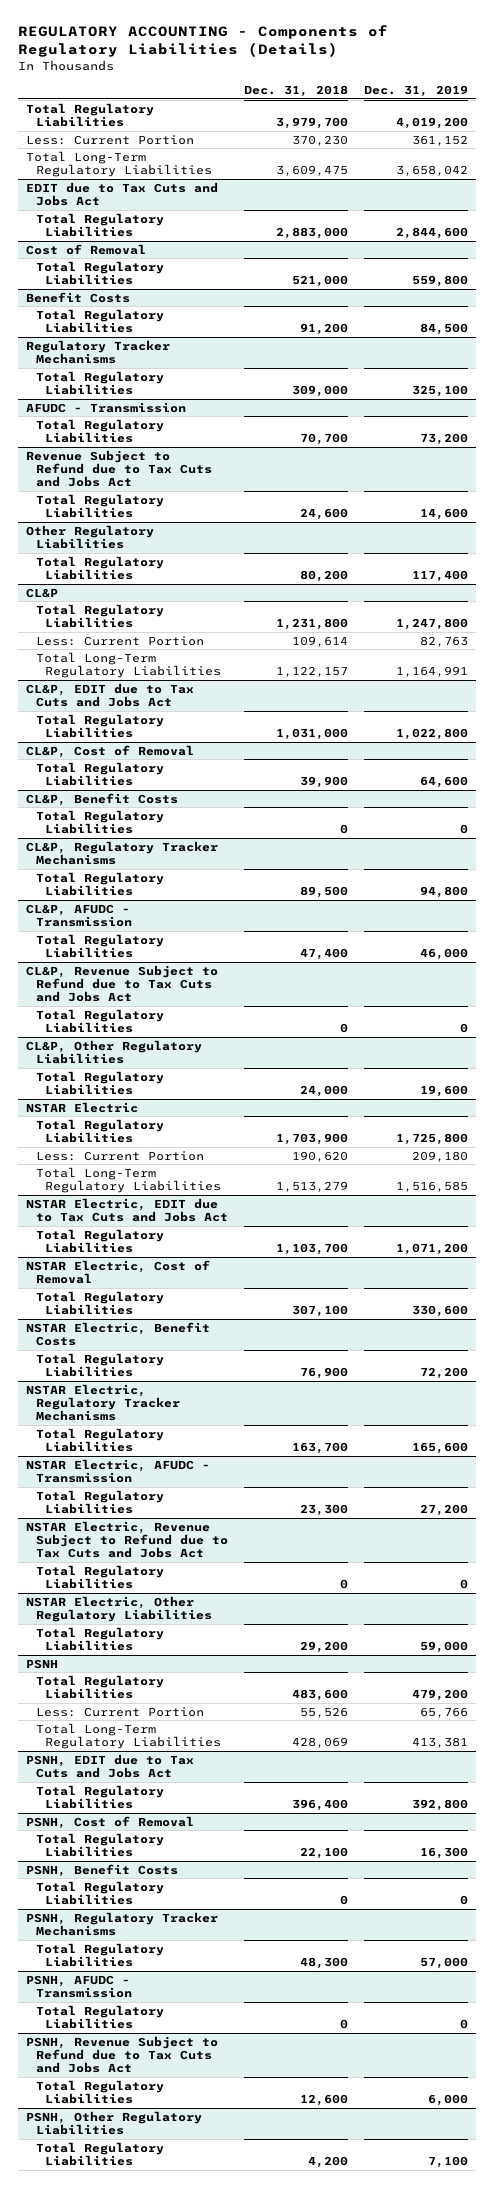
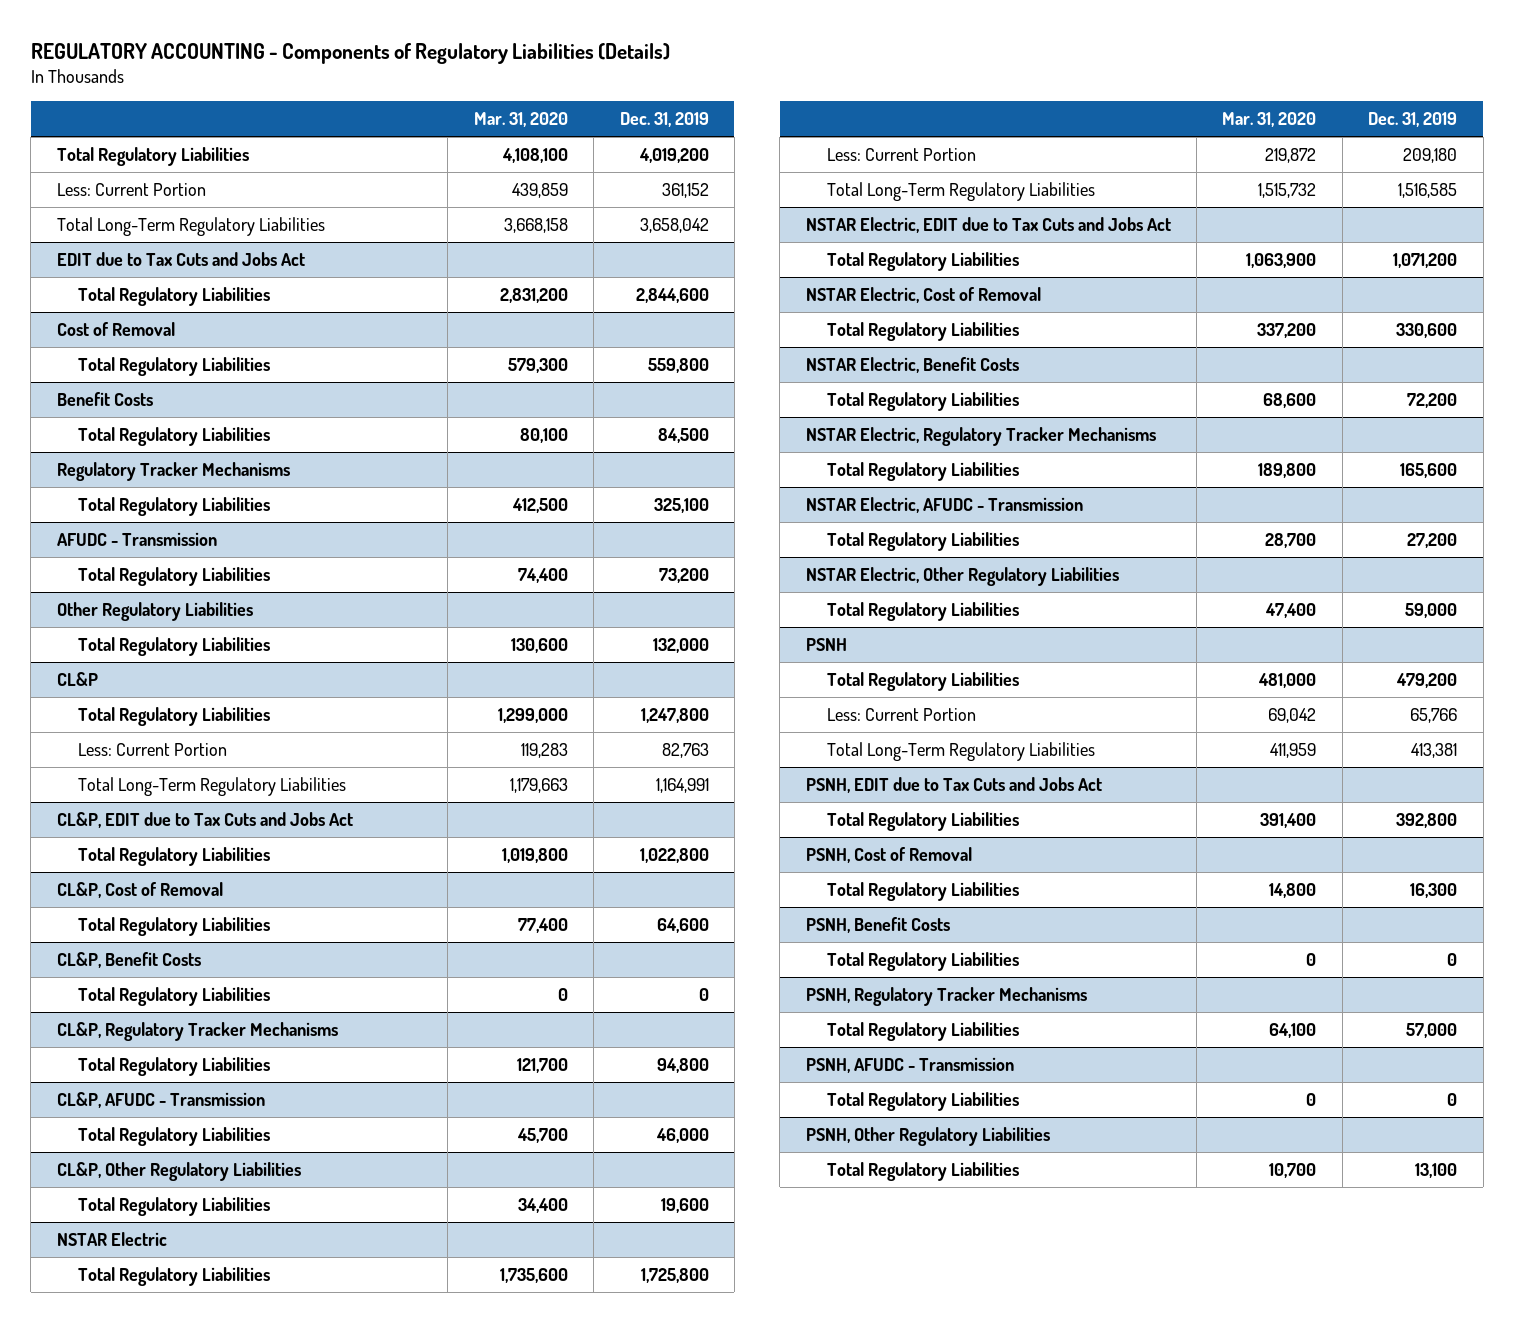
[243,85,348,98] Dec. 31, 2018 -> none
none -> [473,112,568,128] Mar. 31, 2020
[26,449,212,488] Revenue Subject to Refund due to Tax Cuts and Jobs Act -> none
[35,493,164,518] Total Regulatory Liabilities -> none
[411,569,468,582] 117,400 -> [652,638,709,654] 132,000
[26,964,219,1003] CL&P, Revenue Subject to Refund due to Tax Cuts and Jobs Act -> none
[35,1008,164,1033] Total Regulatory Liabilities -> none
[26,1520,228,1559] NSTAR Electric, Revenue Subject to Refund due to Tax Cuts and Jobs Act -> none
[35,1564,164,1589] Total Regulatory Liabilities -> none
[26,2035,219,2074] PSNH, Revenue Subject to Refund due to Tax Cuts and Jobs Act -> none
[35,2079,164,2104] Total Regulatory Liabilities -> none
[427,2155,468,2168] 7,100 -> [1415,1163,1458,1179] 13,100

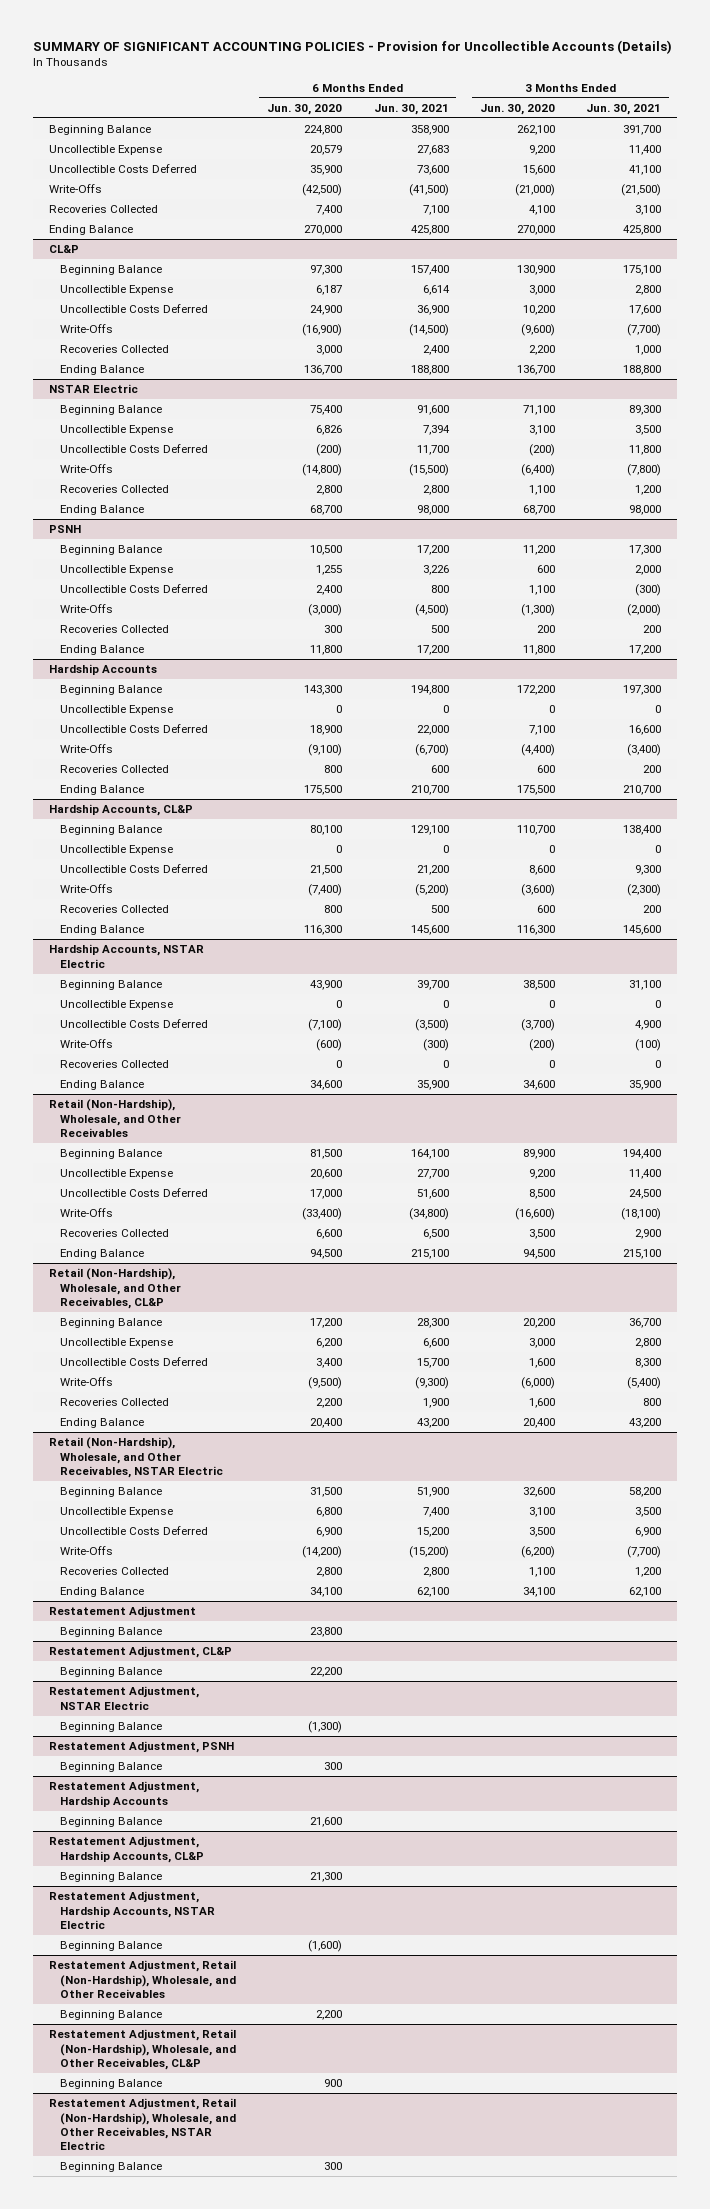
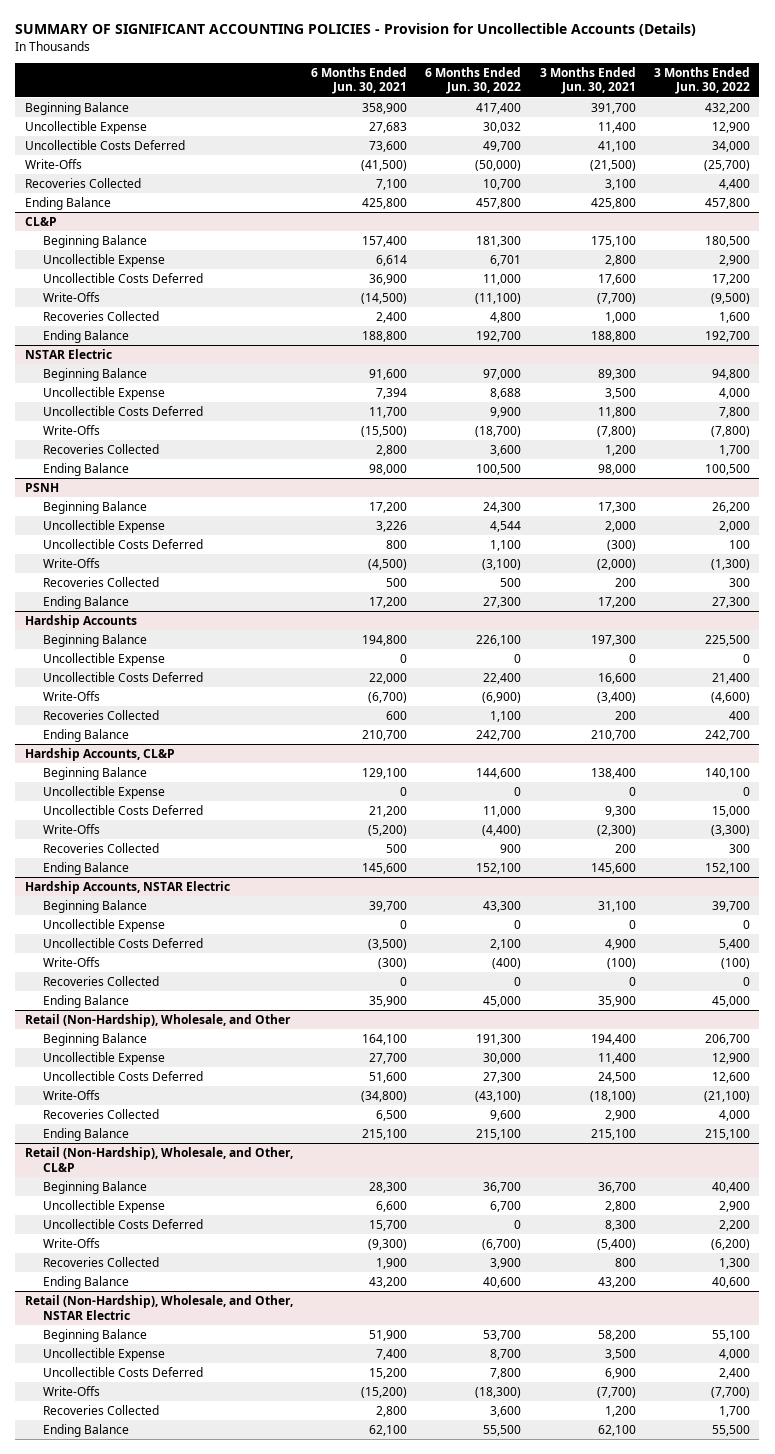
[267,103,343,115] Jun. 30, 2020 -> none
[479,103,555,115] Jun. 30, 2020 -> none
none -> [425,66,522,95] 6 Months Ended Jun. 30, 2022
none -> [654,66,751,95] 3 Months Ended Jun. 30, 2022
[48,1099,181,1137] Retail (Non-Hardship), Wholesale, and Other Receivables -> [24,1013,291,1027] Retail (Non-Hardship), Wholesale, and Other
[48,1268,181,1309] Retail (Non-Hardship), Wholesale, and Other Receivables, CL&P -> [24,1146,293,1172] Retail (Non-Hardship), Wholesale, and Other, CL&P
[48,1437,223,1478] Retail (Non-Hardship), Wholesale, and Other Receivables, NSTAR Electric -> [24,1294,293,1320] Retail (Non-Hardship), Wholesale, and Other, NSTAR Electric
[48,1606,196,1618] Restatement Adjustment -> none
[59,1627,162,1638] Beginning Balance -> none
[48,1646,232,1659] Restatement Adjustment, CL&P -> none
[59,1667,162,1678] Beginning Balance -> none
[48,1686,199,1710] Restatement Adjustment, NSTAR Electric -> none
[59,1722,162,1733] Beginning Balance -> none
[48,1741,234,1754] Restatement Adjustment, PSNH -> none
[59,1762,162,1773] Beginning Balance -> none
[48,1781,199,1807] Restatement Adjustment, Hardship Accounts -> none
[59,1817,162,1828] Beginning Balance -> none
[48,1836,204,1863] Restatement Adjustment, Hardship Accounts, CL&P -> none
[59,1872,162,1883] Beginning Balance -> none
[48,1891,215,1929] Restatement Adjustment, Hardship Accounts, NSTAR Electric -> none
[59,1941,162,1952] Beginning Balance -> none
[48,1960,236,1998] Restatement Adjustment, Retail (Non-Hardship), Wholesale, and Other Receivables -> none
[59,2010,162,2021] Beginning Balance -> none
[48,2029,236,2070] Restatement Adjustment, Retail (Non-Hardship), Wholesale, and Other Receivables, CL&P -> none
[59,2079,162,2090] Beginning Balance -> none
[48,2098,236,2151] Restatement Adjustment, Retail (Non-Hardship), Wholesale, and Other Receivables, NSTAR Electric -> none
[59,2162,162,2173] Beginning Balance -> none

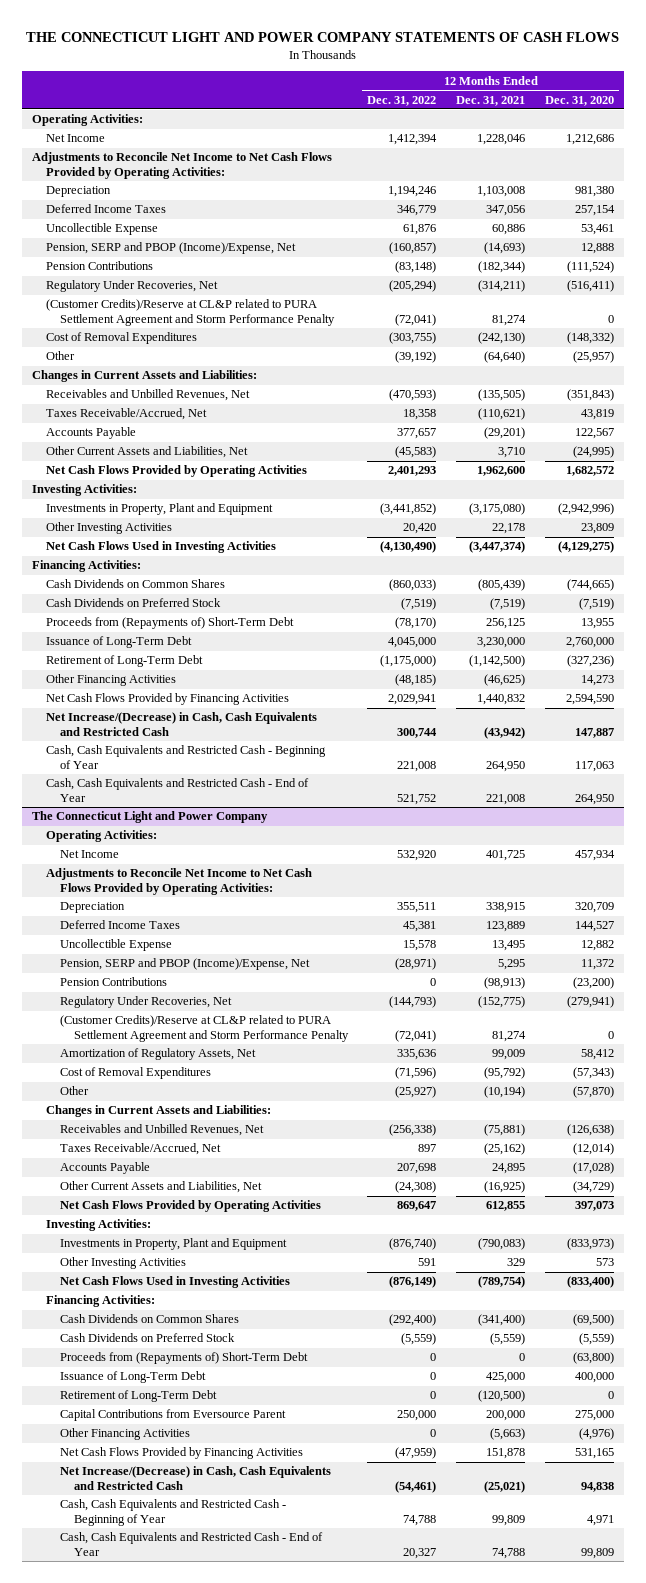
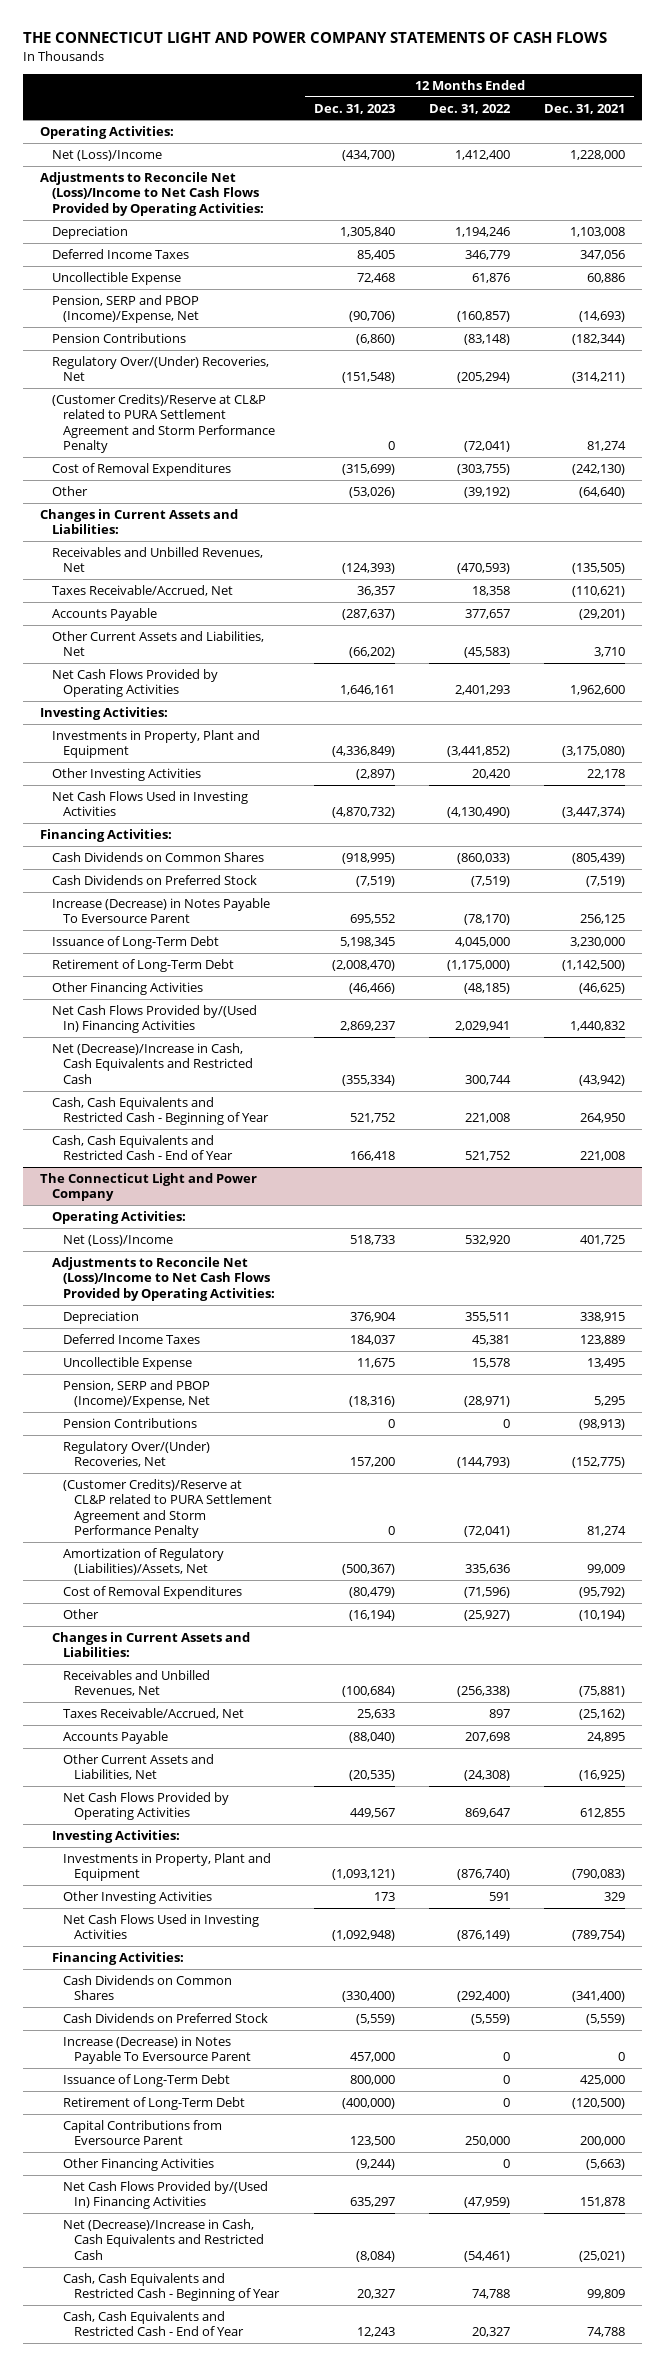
[544,95,614,106] Dec. 31, 2020 -> none
none -> [313,103,395,114] Dec. 31, 2023
[45,134,105,143] Net Income -> [51,149,162,161] Net (Loss)/Income
[388,134,438,146] 1,412,394 -> [455,149,511,160] 1,412,400
[477,134,526,146] 1,228,046 -> [570,149,626,160] 1,228,000
[31,152,332,180] Adjustments to Reconcile Net Income to Net Cash Flows Provided by Operating Activities: -> [40,171,264,216] Adjustments to Reconcile Net (Loss)/Income to Net Cash Flows Provided by Operating Activities:
[45,280,218,293] Regulatory Under Recoveries, Net -> [51,355,269,382] Regulatory Over/(Under) Recoveries, Net
[45,617,294,630] Proceeds from (Repayments of) Short-Term Debt -> [51,897,270,924] Increase (Decrease) in Notes Payable To Eversource Parent
[45,693,289,706] Net Cash Flows Provided by Financing Activities -> [51,1004,257,1034] Net Cash Flows Provided by/(Used In) Financing Activities
[45,712,317,737] Net Increase/(Decrease) in Cash, Cash Equivalents and Restricted Cash -> [51,1042,254,1084] Net (Decrease)/Increase in Cash, Cash Equivalents and Restricted Cash
[59,850,119,859] Net Income -> [63,1234,174,1246] Net (Loss)/Income
[45,868,312,896] Adjustments to Reconcile Net Income to Net Cash Flows Provided by Operating Activities: -> [51,1256,276,1301] Adjustments to Reconcile Net (Loss)/Income to Net Cash Flows Provided by Operating Activities:
[59,996,232,1009] Regulatory Under Recoveries, Net -> [63,1440,211,1468] Regulatory Over/(Under) Recoveries, Net
[59,1048,256,1061] Amortization of Regulatory Assets, Net -> [63,1547,225,1576] Amortization of Regulatory (Liabilities)/Assets, Net
[59,1352,308,1365] Proceeds from (Repayments of) Short-Term Debt -> [63,2035,252,2065] Increase (Decrease) in Notes Payable To Eversource Parent
[59,1447,303,1460] Net Cash Flows Provided by Financing Activities -> [63,2180,269,2210] Net Cash Flows Provided by/(Used In) Financing Activities
[59,1466,331,1491] Net Increase/(Decrease) in Cash, Cash Equivalents and Restricted Cash -> [63,2218,265,2260] Net (Decrease)/Increase in Cash, Cash Equivalents and Restricted Cash

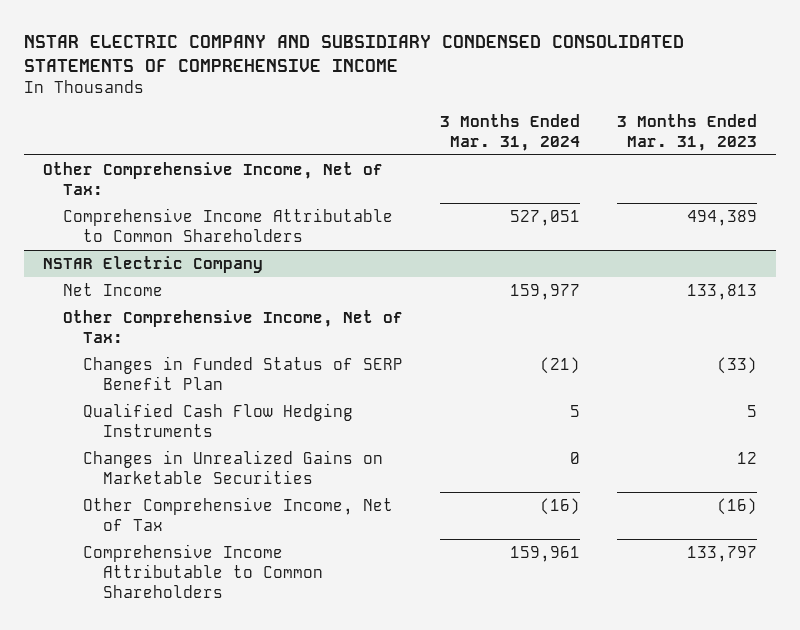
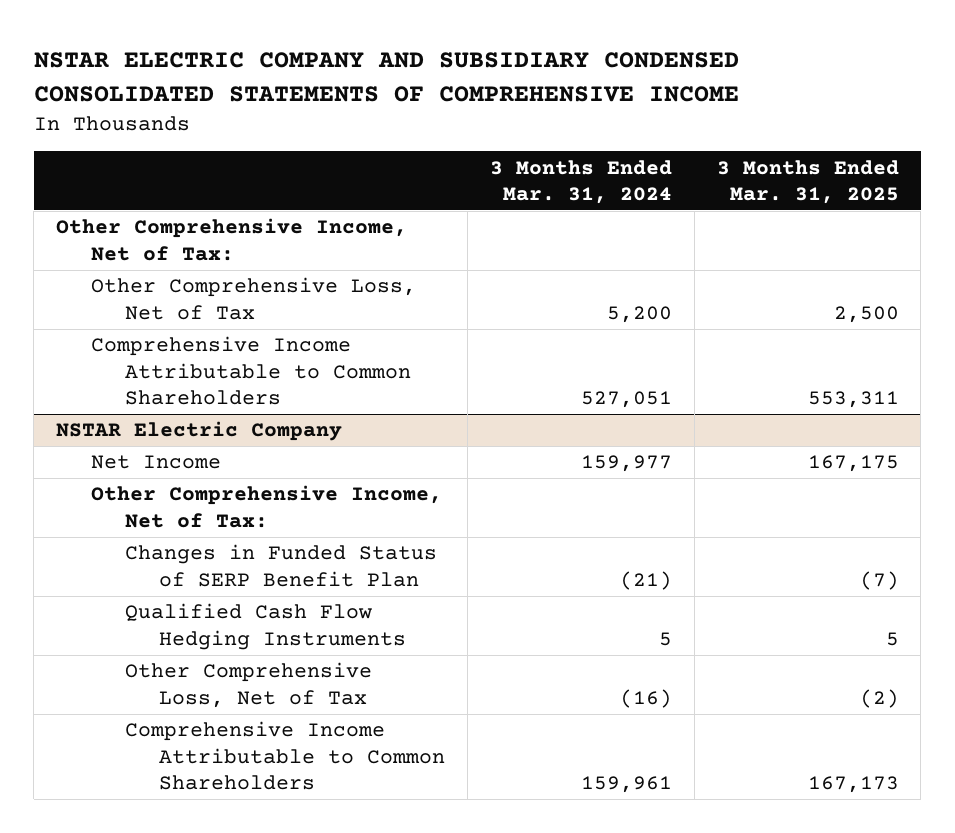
[617,113,758,151] 3 Months Ended Mar. 31, 2023 -> none
none -> [716,159,899,205] 3 Months Ended Mar. 31, 2025
none -> [90,277,416,320] Other Comprehensive Loss, Net of Tax
[82,450,383,484] Changes in Unrealized Gains on Marketable Securities -> none
[82,497,393,531] Other Comprehensive Income, Net of Tax -> [125,662,373,708] Other Comprehensive Loss, Net of Tax

